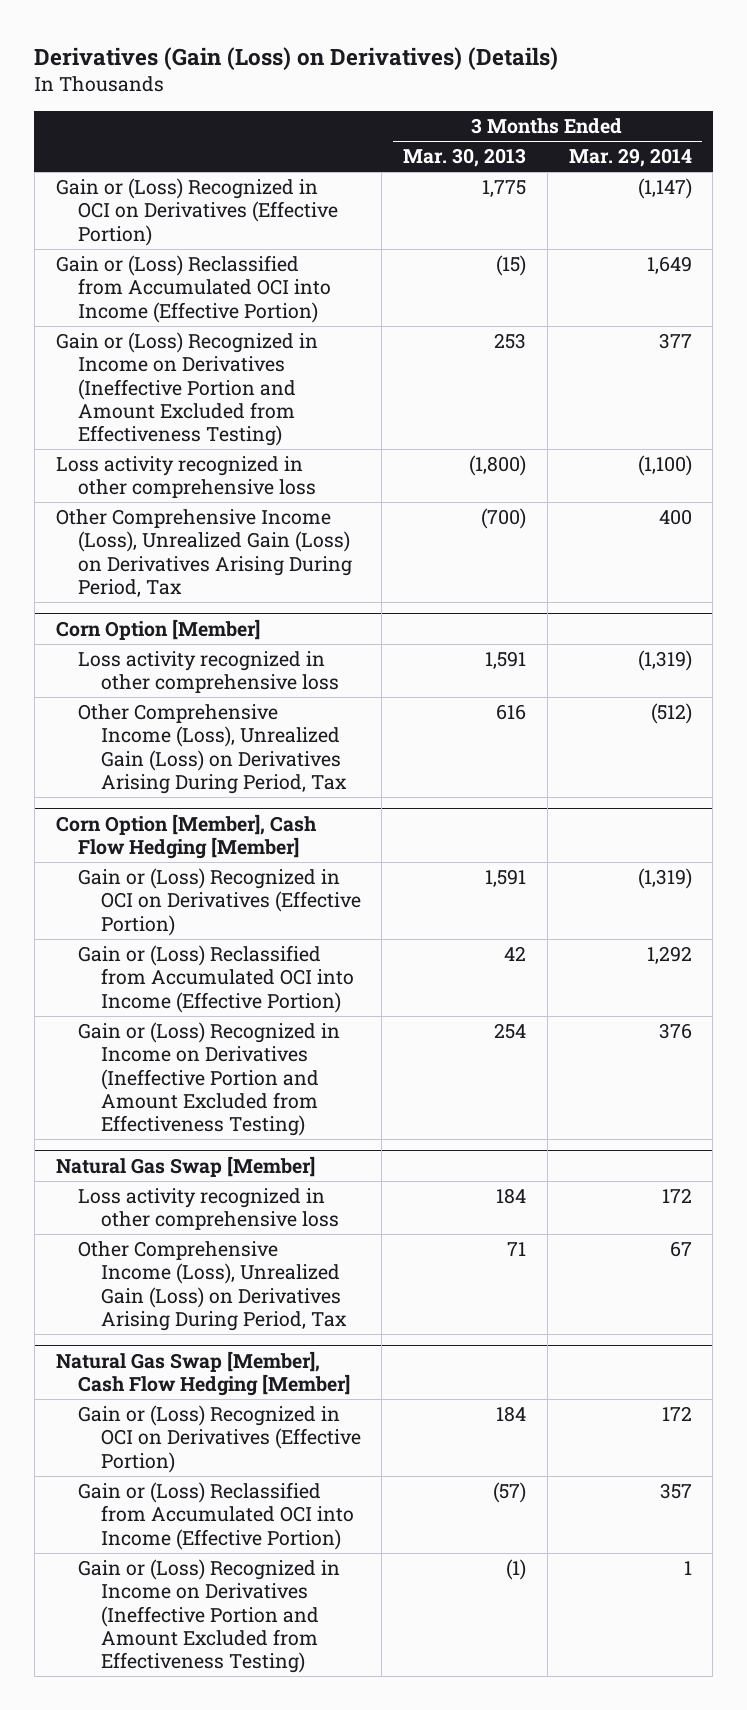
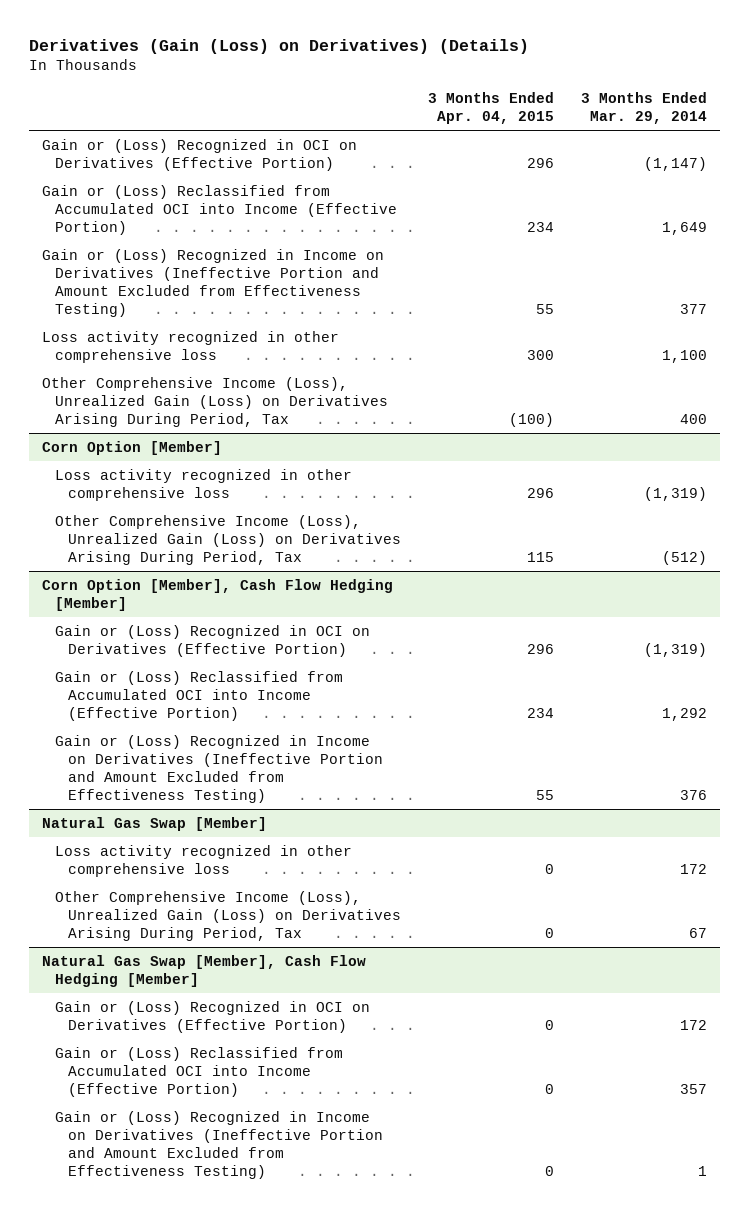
[403,148,527,168] Mar. 30, 2013 -> none
none -> [427,92,554,125] 3 Months Ended Apr. 04, 2015
[637,455,692,477] (1,100) -> [661,349,707,363] 1,100

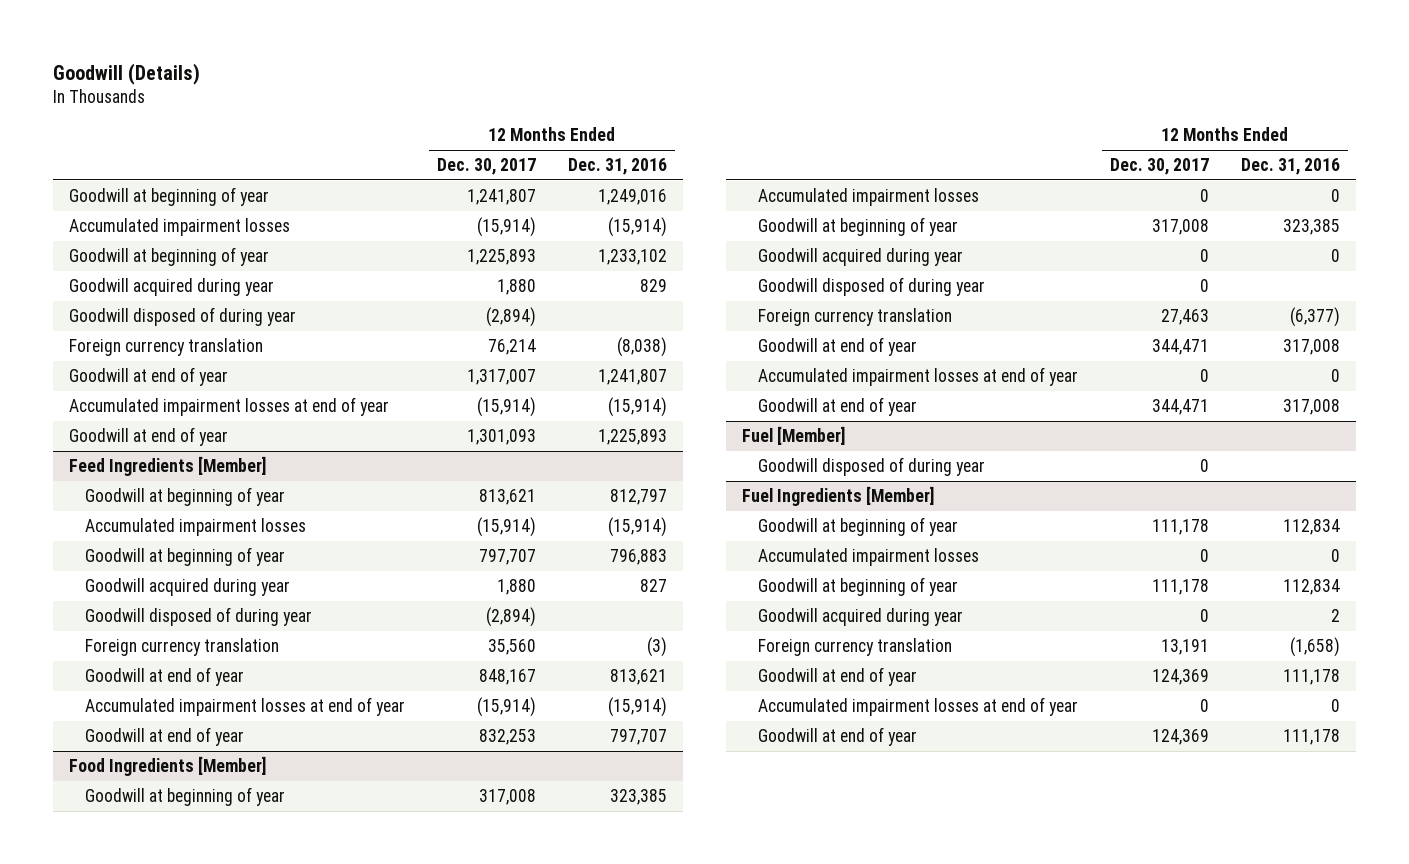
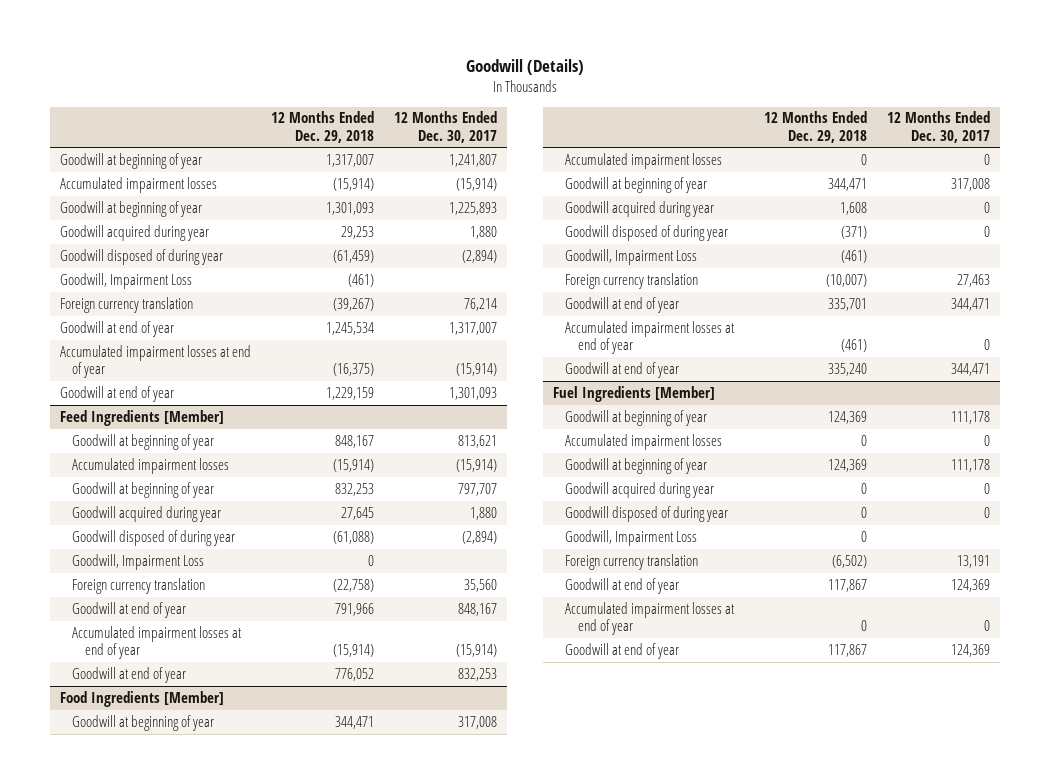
[568,158,668,176] Dec. 31, 2016 -> none
none -> [270,111,374,143] 12 Months Ended Dec. 29, 2018
none -> [59,272,192,289] Goodwill, Impairment Loss
none -> [72,553,205,570] Goodwill, Impairment Loss
none -> [565,248,698,265] Goodwill, Impairment Loss
[742,426,846,446] Fuel [Member] -> none
[758,457,986,477] Goodwill disposed of during year -> none
none -> [565,505,729,522] Goodwill disposed of during year
none -> [565,529,698,546] Goodwill, Impairment Loss

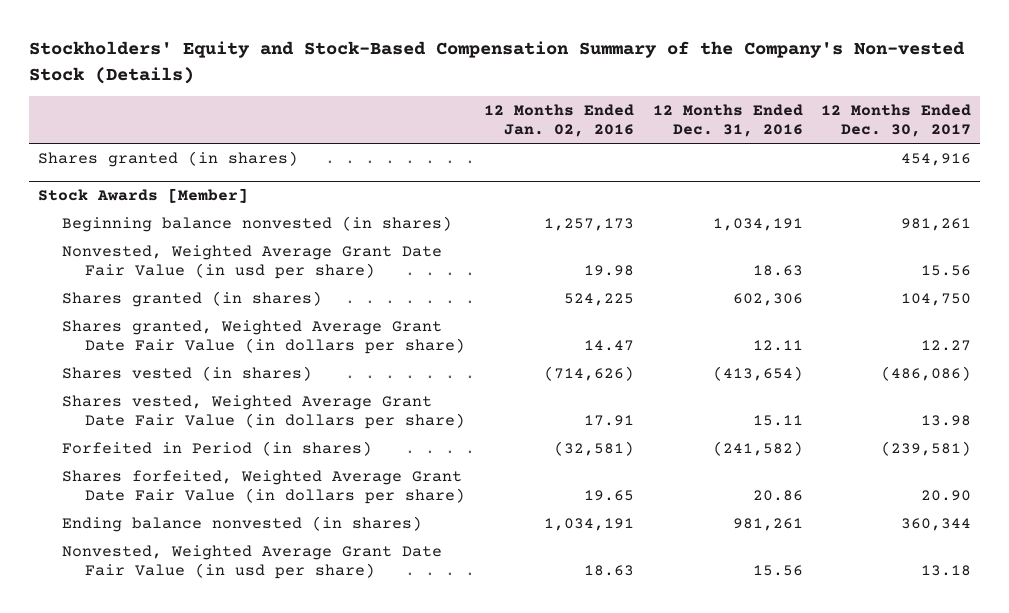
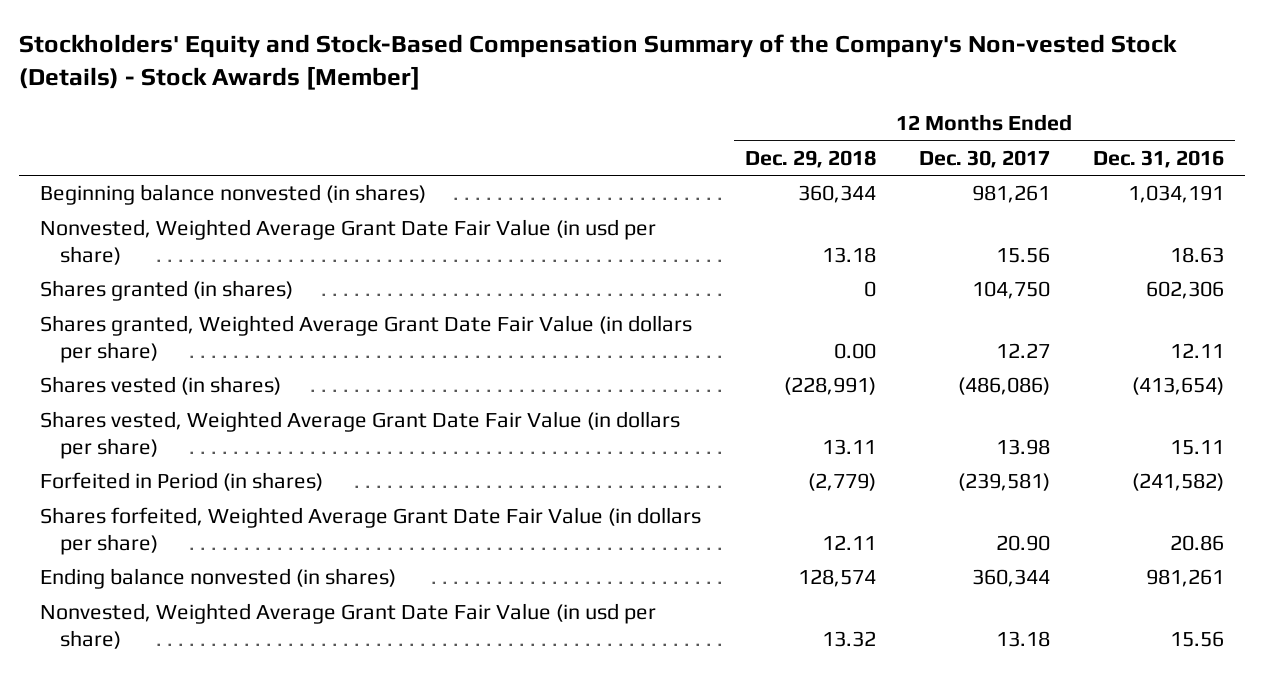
[28,41,965,84] Stockholders' Equity and Stock-Based Compensation Summary of the Company's Non-vested Stock (Details) -> [18,33,1177,90] Stockholders' Equity and Stock-Based Compensation Summary of the Company's Non-vested Stock (Details) - Stock Awards [Member]
[484,104,635,138] 12 Months Ended Jan. 02, 2016 -> none
none -> [744,150,876,169] Dec. 29, 2018
[38,150,299,167] Shares granted (in shares) -> none
[38,188,249,204] Stock Awards [Member] -> none

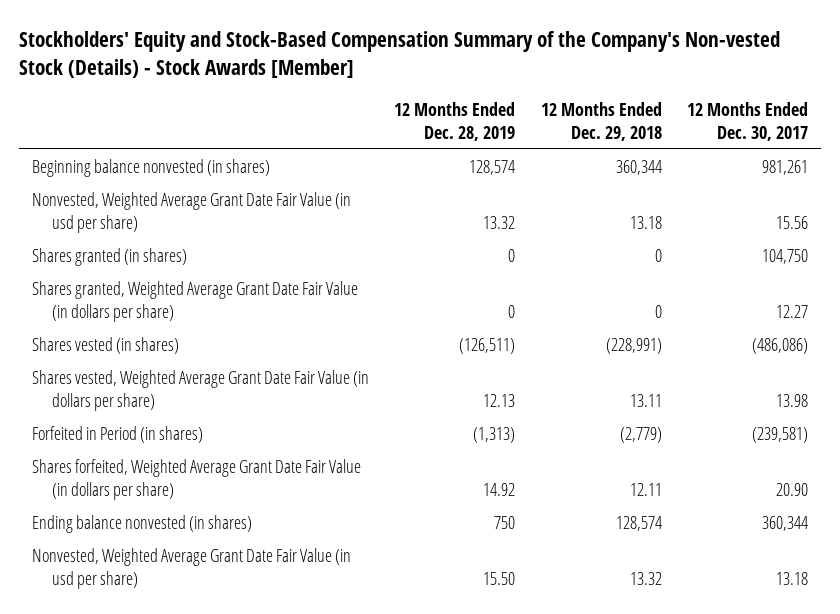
[1092,150,1224,169] Dec. 31, 2016 -> none
none -> [394,102,516,141] 12 Months Ended Dec. 28, 2019
[833,342,876,359] 0.00 -> [654,304,662,318] 0

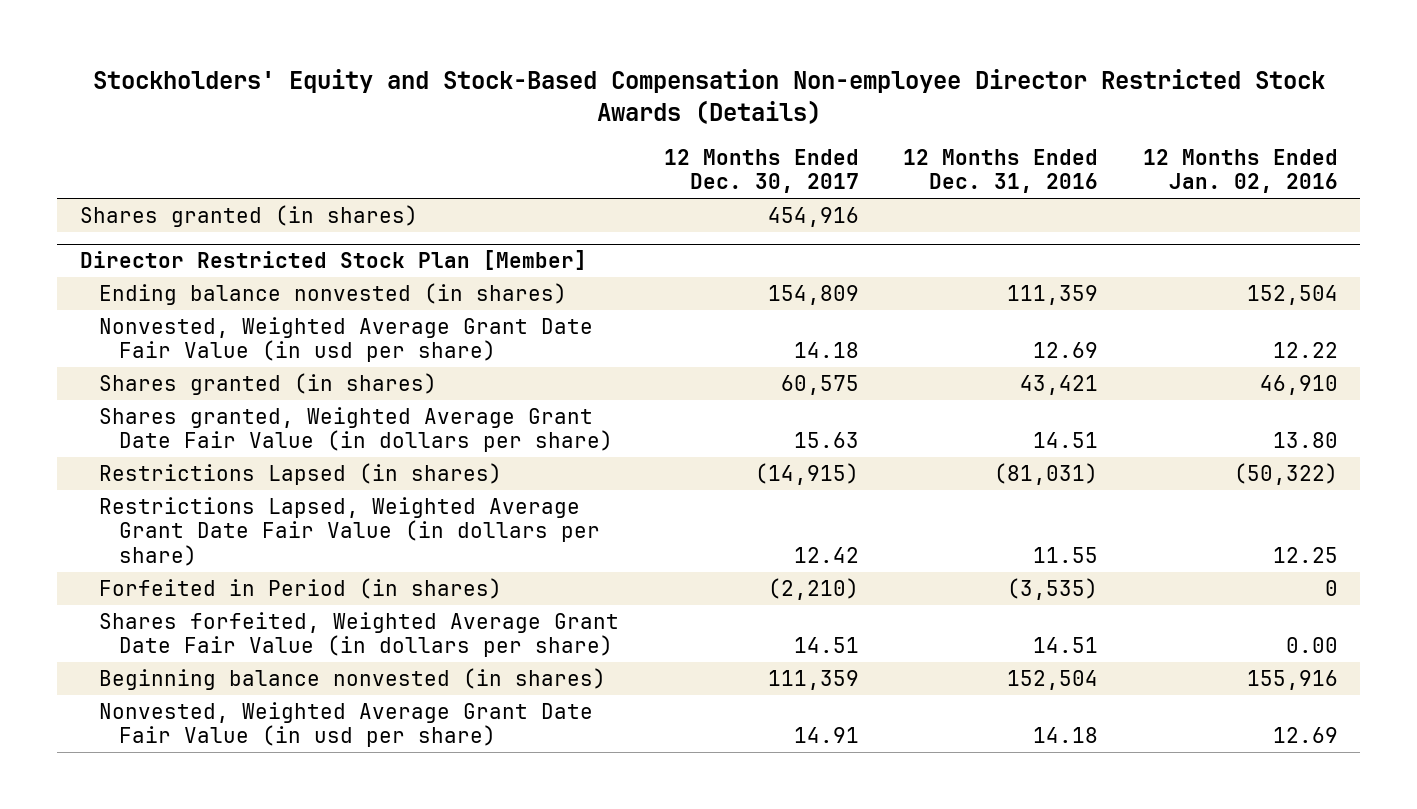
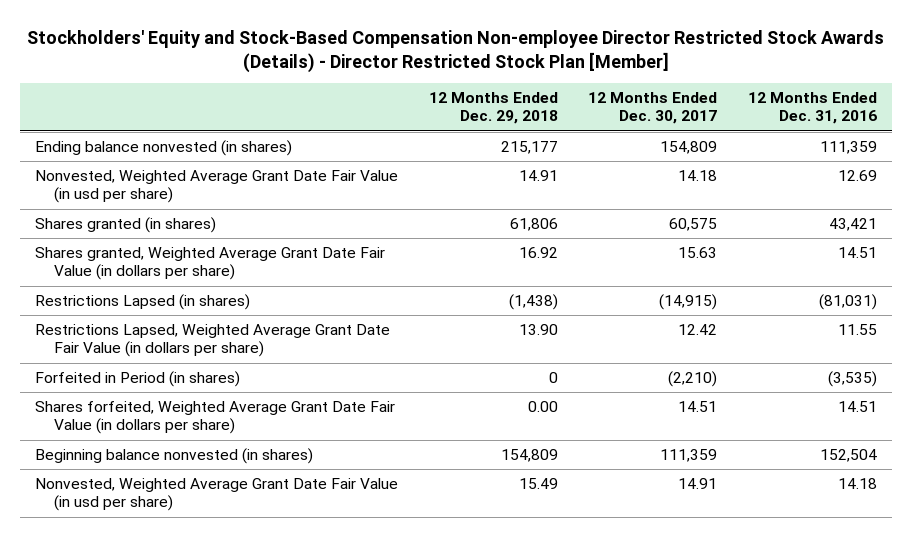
[92,68,1325,124] Stockholders' Equity and Stock-Based Compensation Non-employee Director Restricted Stock Awards (Details) -> [26,29,884,73] Stockholders' Equity and Stock-Based Compensation Non-employee Director Restricted Stock Awards (Details) - Director Restricted Stock Plan [Member]
[1142,148,1338,194] 12 Months Ended Jan. 02, 2016 -> none
none -> [428,92,558,125] 12 Months Ended Dec. 29, 2018
[79,204,418,227] Shares granted (in shares) -> none
[79,249,587,270] Director Restricted Stock Plan [Member] -> none

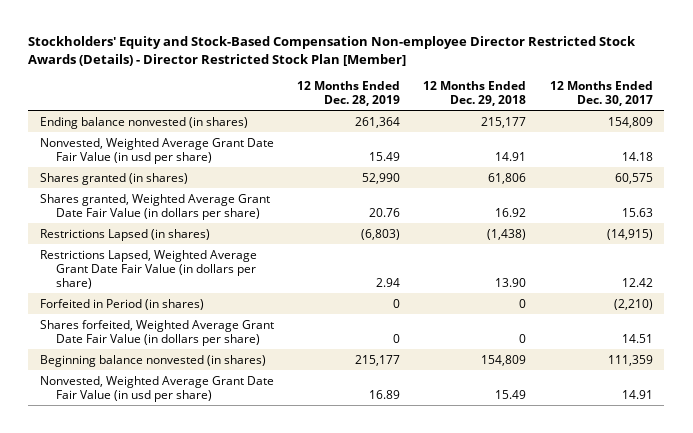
[747,92,877,125] 12 Months Ended Dec. 31, 2016 -> none
none -> [297,80,401,106] 12 Months Ended Dec. 28, 2019
[527,401,558,413] 0.00 -> [519,333,527,343] 0

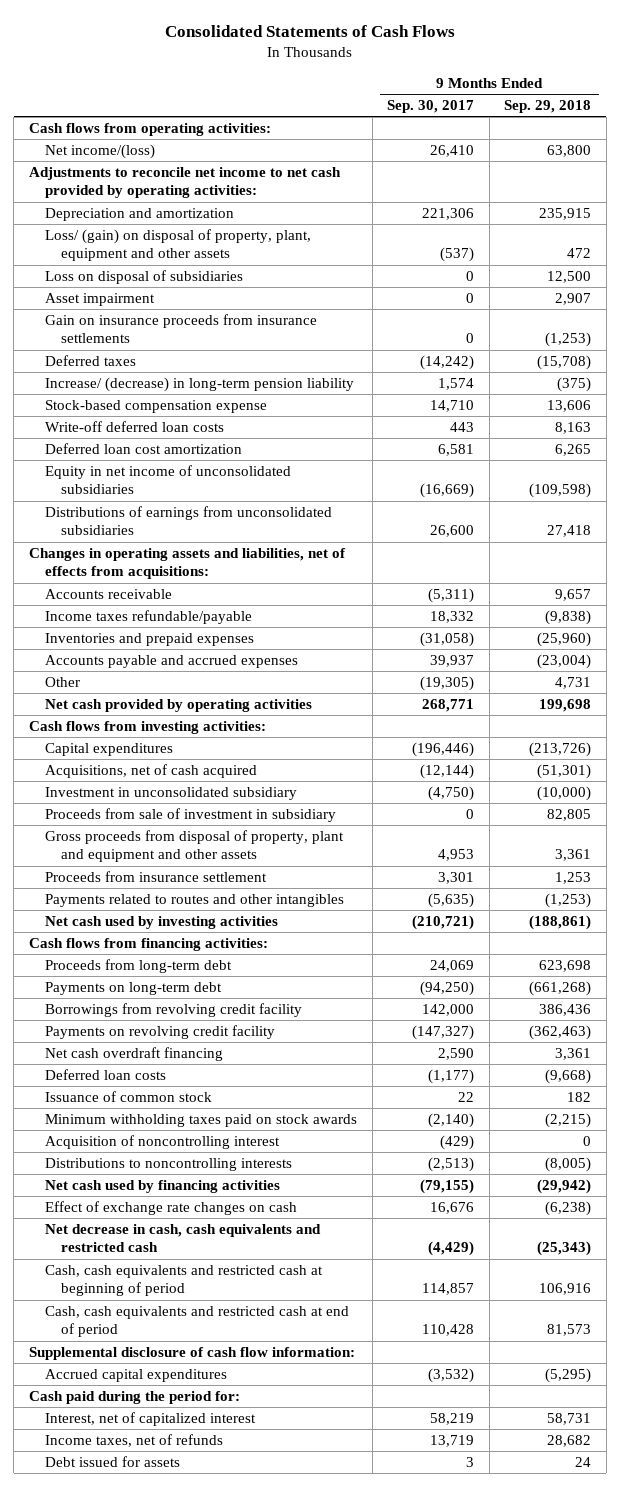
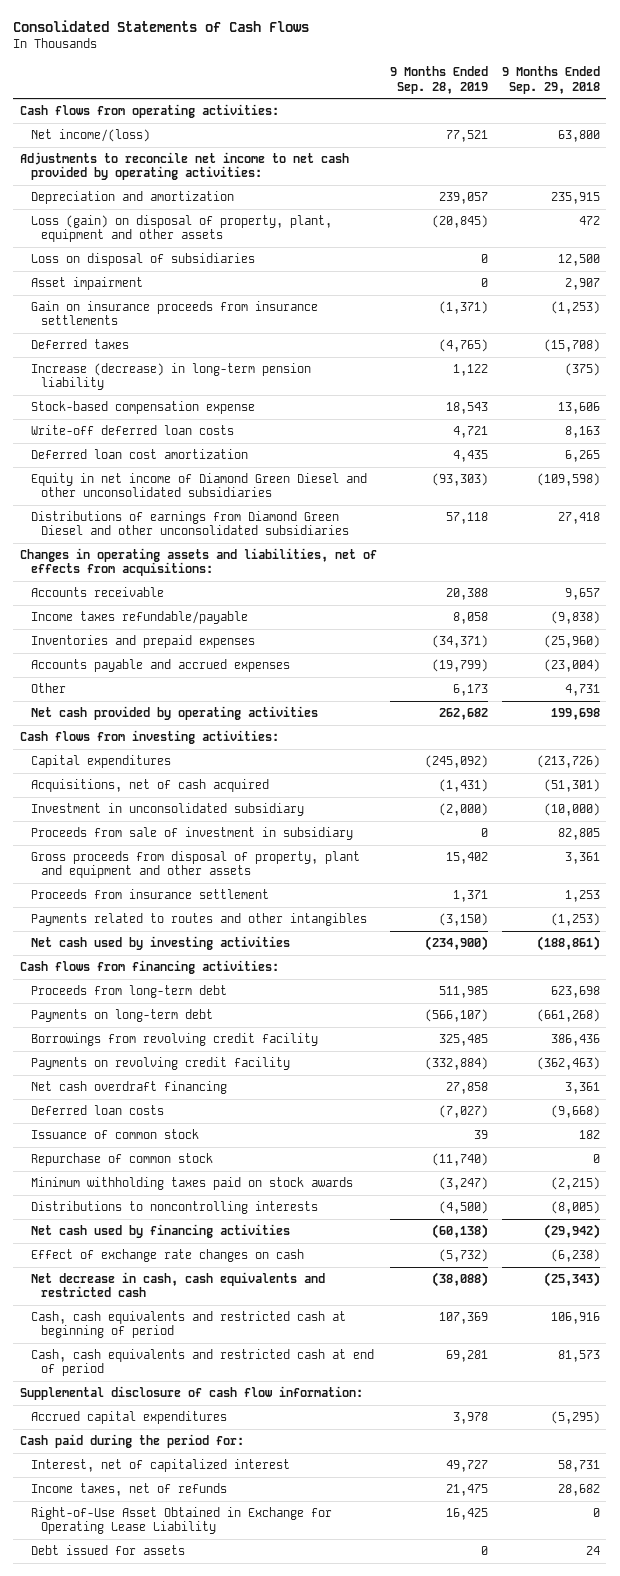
[387,100,475,114] Sep. 30, 2017 -> none
none -> [390,66,489,94] 9 Months Ended Sep. 28, 2019
[45,228,312,262] Loss/ (gain) on disposal of property, plant, equipment and other assets -> [30,215,332,243] Loss (gain) on disposal of property, plant, equipment and other assets
[45,376,355,392] Increase/ (decrease) in long-term pension liability -> [30,363,311,391] Increase (decrease) in long-term pension liability
[45,464,292,495] Equity in net income of unconsolidated subsidiaries -> [30,473,367,498] Equity in net income of Diamond Green Diesel and other unconsolidated subsidiaries
[45,505,333,536] Distributions of earnings from unconsolidated subsidiaries -> [30,511,350,536] Distributions of earnings from Diamond Green Diesel and other unconsolidated subsidiaries
none -> [30,1153,213,1167] Repurchase of common stock
[45,1134,281,1149] Acquisition of noncontrolling interest -> none
none -> [30,1507,332,1535] Right-of-Use Asset Obtained in Exchange for Operating Lease Liability

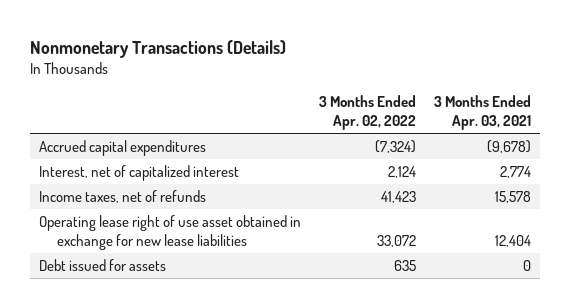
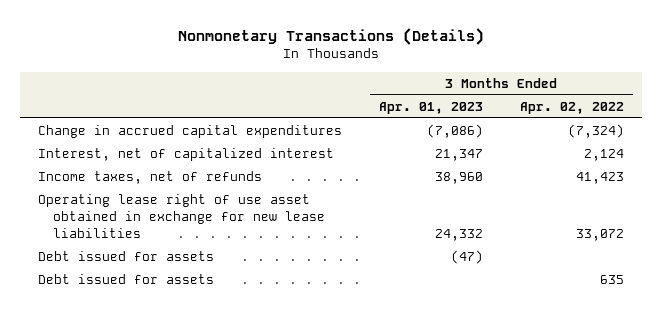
[434,95,532,131] 3 Months Ended Apr. 03, 2021 -> none
none -> [378,101,483,114] Apr. 01, 2023
[39,139,207,156] Accrued capital expenditures -> [38,125,343,139] Change in accrued capital expenditures
none -> [38,251,215,262] Debt issued for assets

